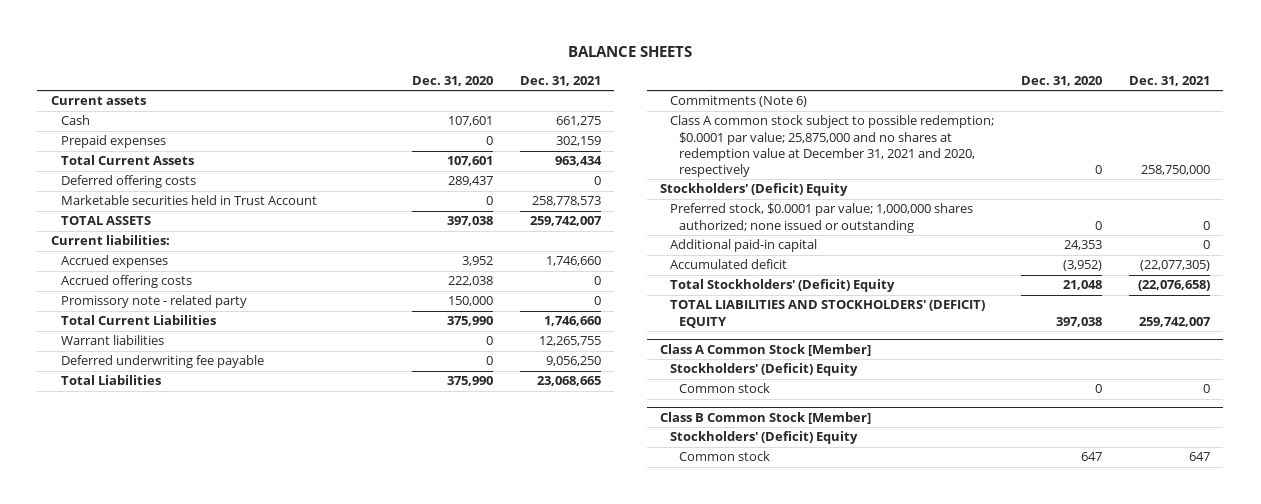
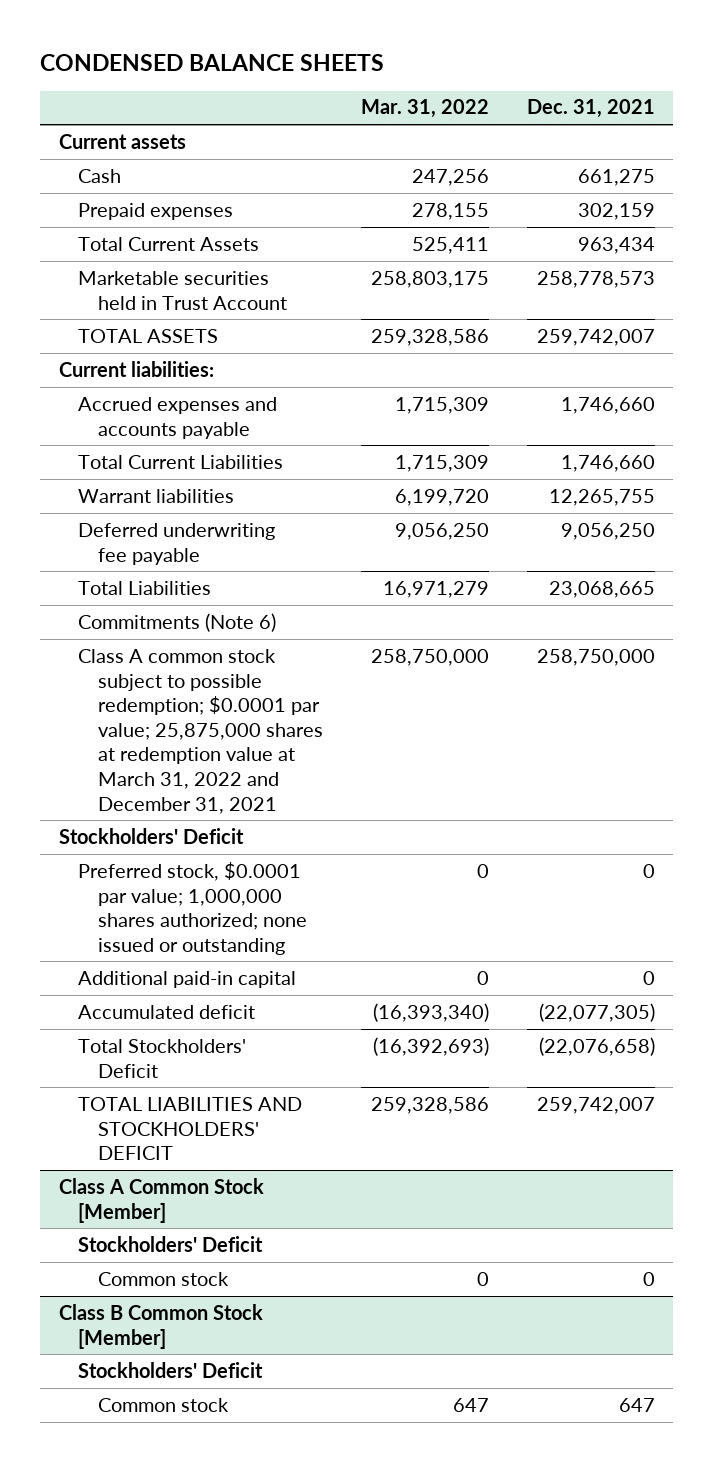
[568,46,693,58] BALANCE SHEETS -> [39,53,384,71] CONDENSED BALANCE SHEETS
[411,75,493,86] Dec. 31, 2020 -> none
none -> [360,99,489,119] Mar. 31, 2022
[60,175,196,189] Deferred offering costs -> none
[60,275,192,289] Accrued offering costs -> none
[60,295,247,309] Promissory note - related party -> none
[60,255,168,269] Accrued expenses -> [78,396,278,439] Accrued expenses and accounts payable
[669,115,994,177] Class A common stock subject to possible redemption; $0.0001 par value; 25,875,000 and no shares at redemption value at December 31, 2021 and 2020, respectively -> [78,648,324,814] Class A common stock subject to possible redemption; $0.0001 par value; 25,875,000 shares at redemption value at March 31, 2022 and December 31, 2021
[660,183,849,197] Stockholders' (Deficit) Equity -> [58,827,244,844] Stockholders' Deficit
[669,279,895,293] Total Stockholders' (Deficit) Equity -> [78,1038,247,1078] Total Stockholders' Deficit
[669,300,985,328] TOTAL LIABILITIES AND STOCKHOLDERS' (DEFICIT) EQUITY -> [78,1096,303,1161] TOTAL LIABILITIES AND STOCKHOLDERS' DEFICIT
[669,363,858,377] Stockholders' (Deficit) Equity -> [78,1235,264,1252] Stockholders' Deficit
[669,431,858,445] Stockholders' (Deficit) Equity -> [78,1361,264,1378] Stockholders' Deficit

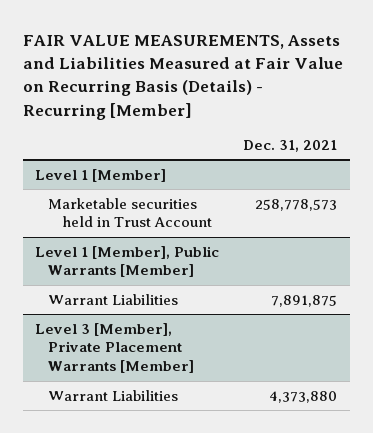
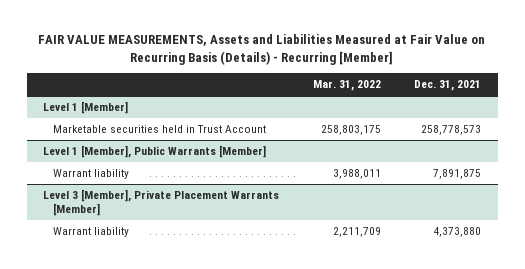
none -> [312,80,381,92] Mar. 31, 2022
[48,293,179,305] Warrant Liabilities -> [52,169,129,180] Warrant liability
[48,389,179,401] Warrant Liabilities -> [52,227,129,238] Warrant liability

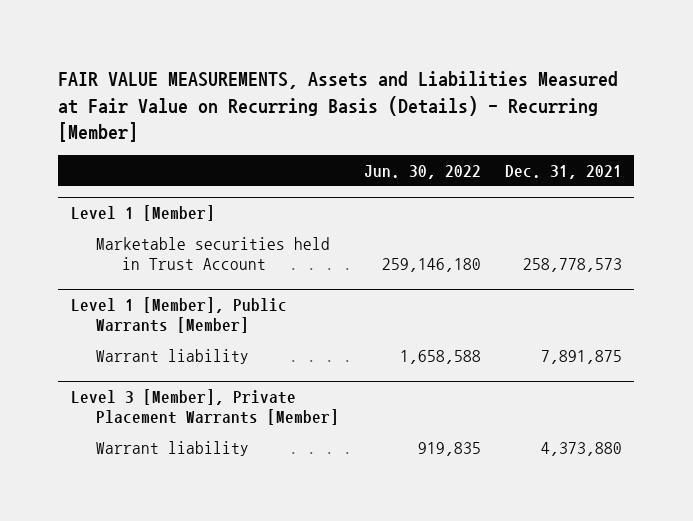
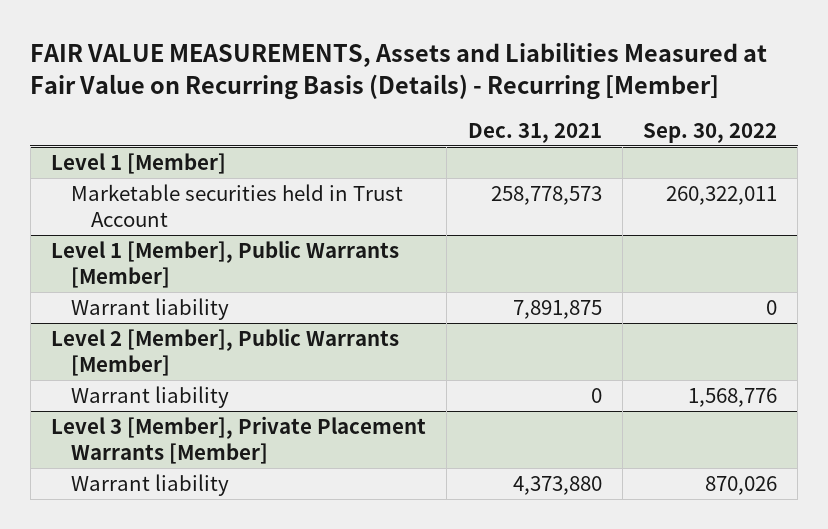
[363,165,481,180] Jun. 30, 2022 -> none
none -> [643,122,778,143] Sep. 30, 2022
none -> [51,328,400,376] Level 2 [Member], Public Warrants [Member]
none -> [71,386,230,409] Warrant liability

